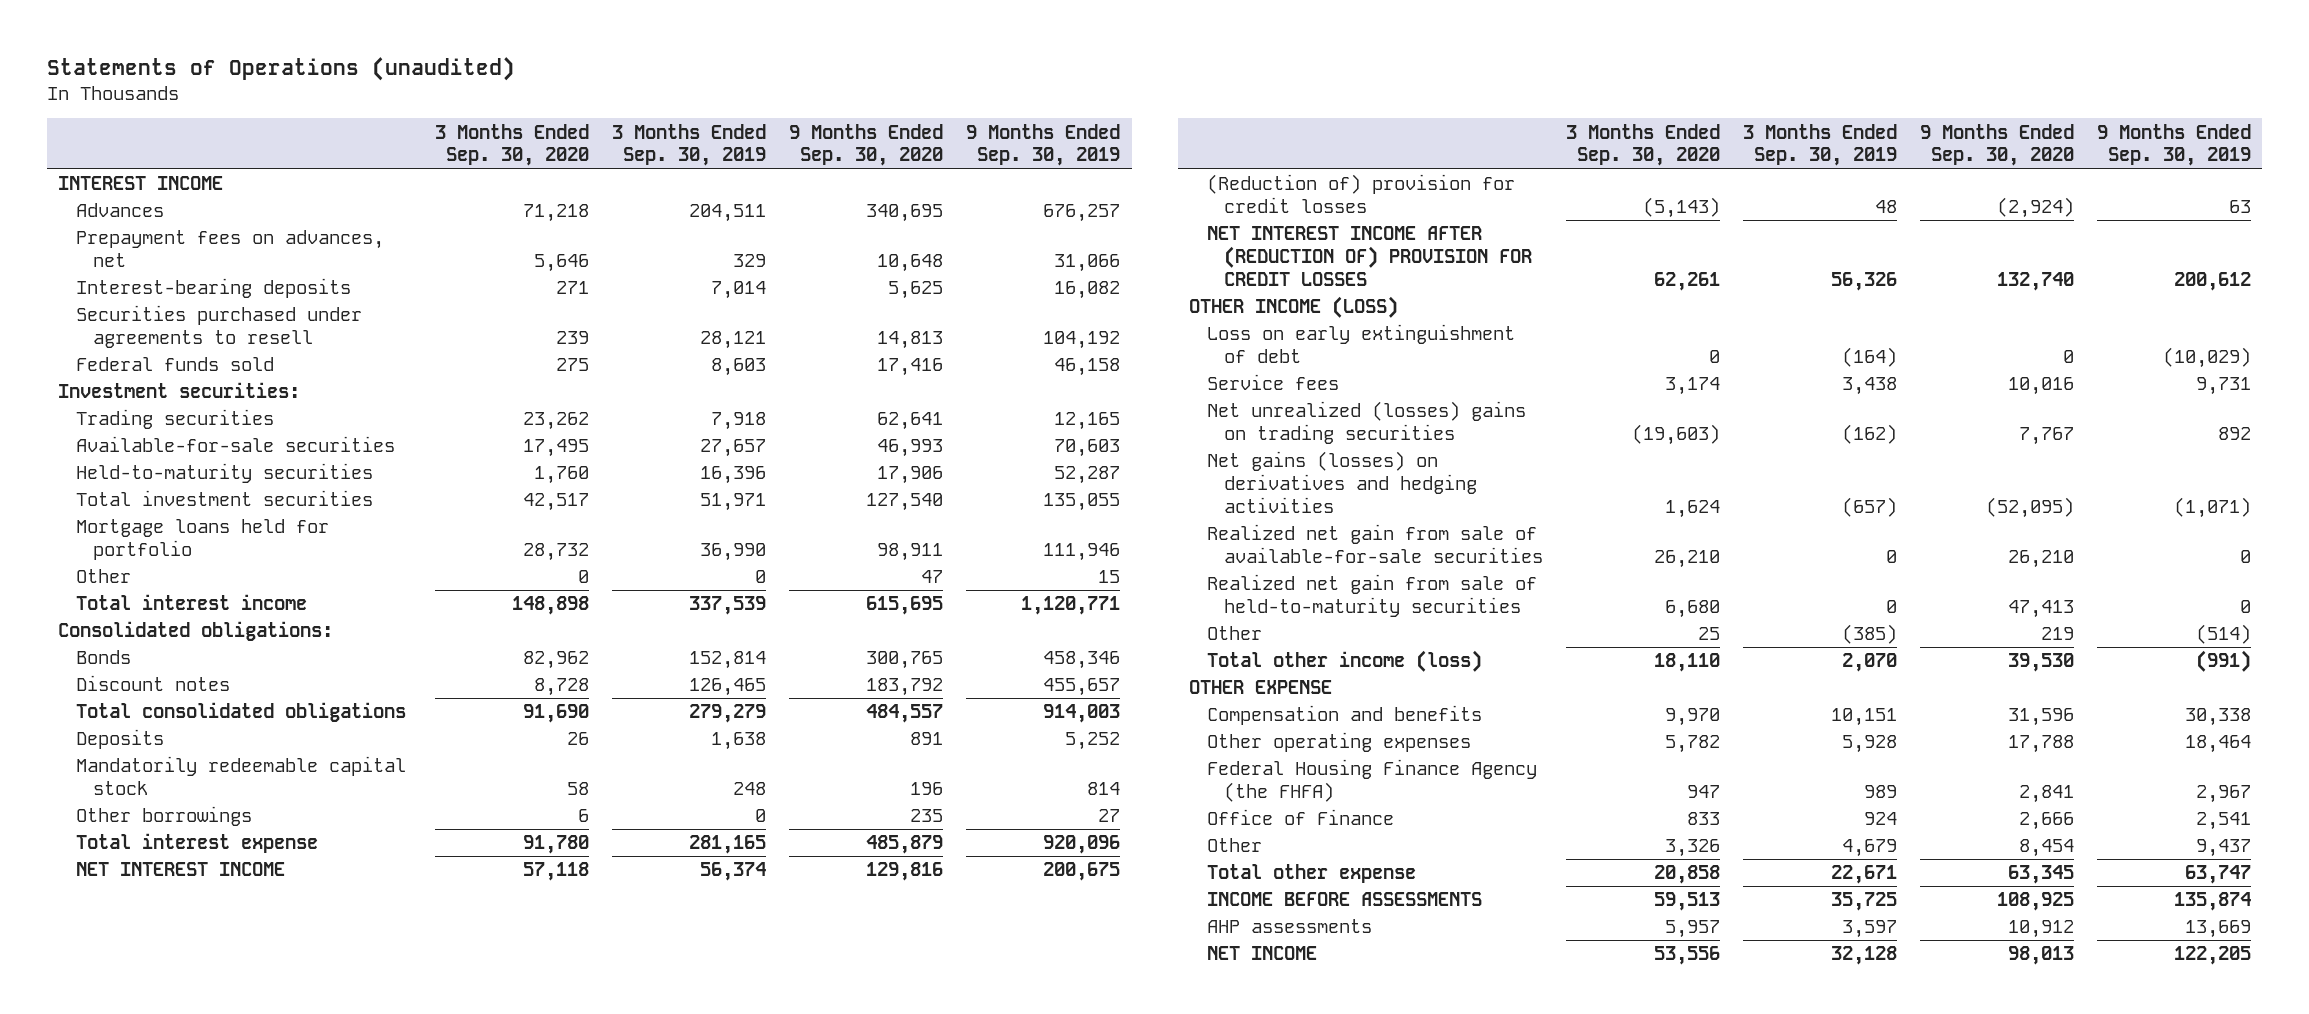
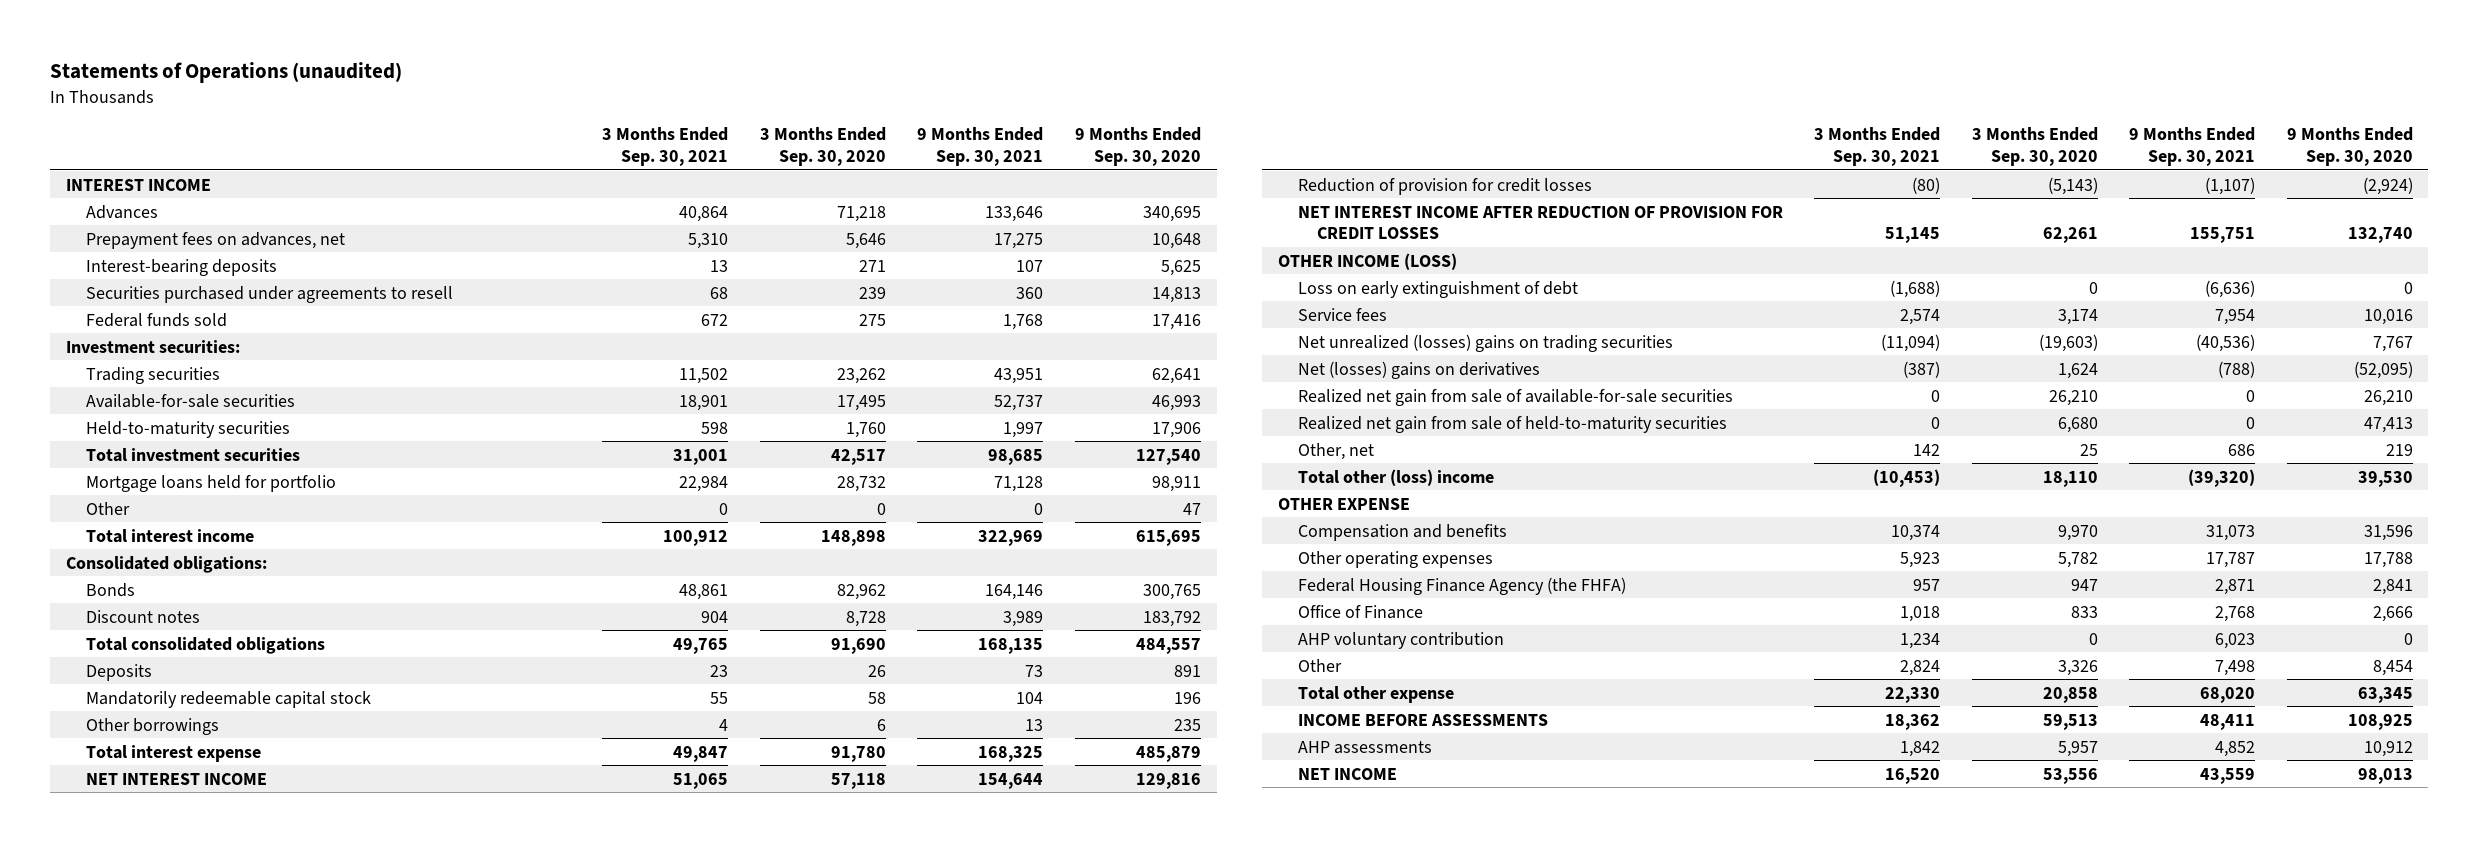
[612,123,767,167] 3 Months Ended Sep. 30, 2019 -> none
[966,123,1121,167] 9 Months Ended Sep. 30, 2019 -> none
none -> [602,127,729,167] 3 Months Ended Sep. 30, 2021
none -> [917,127,1044,167] 9 Months Ended Sep. 30, 2021
[1206,174,1515,213] (Reduction of) provision for credit losses -> [1297,177,1592,195] Reduction of provision for credit losses
[1206,226,1533,286] NET INTEREST INCOME AFTER (REDUCTION OF) PROVISION FOR CREDIT LOSSES -> [1297,205,1783,240] NET INTEREST INCOME AFTER REDUCTION OF PROVISION FOR CREDIT LOSSES
[1206,451,1478,513] Net gains (losses) on derivatives and hedging activities -> [1297,360,1540,379] Net (losses) gains on derivatives
[1206,626,1262,641] Other -> [1297,442,1374,460] Other, net
[1206,650,1482,673] Total other income (loss) -> [1297,468,1494,486] Total other (loss) income
none -> [1297,631,1504,649] AHP voluntary contribution

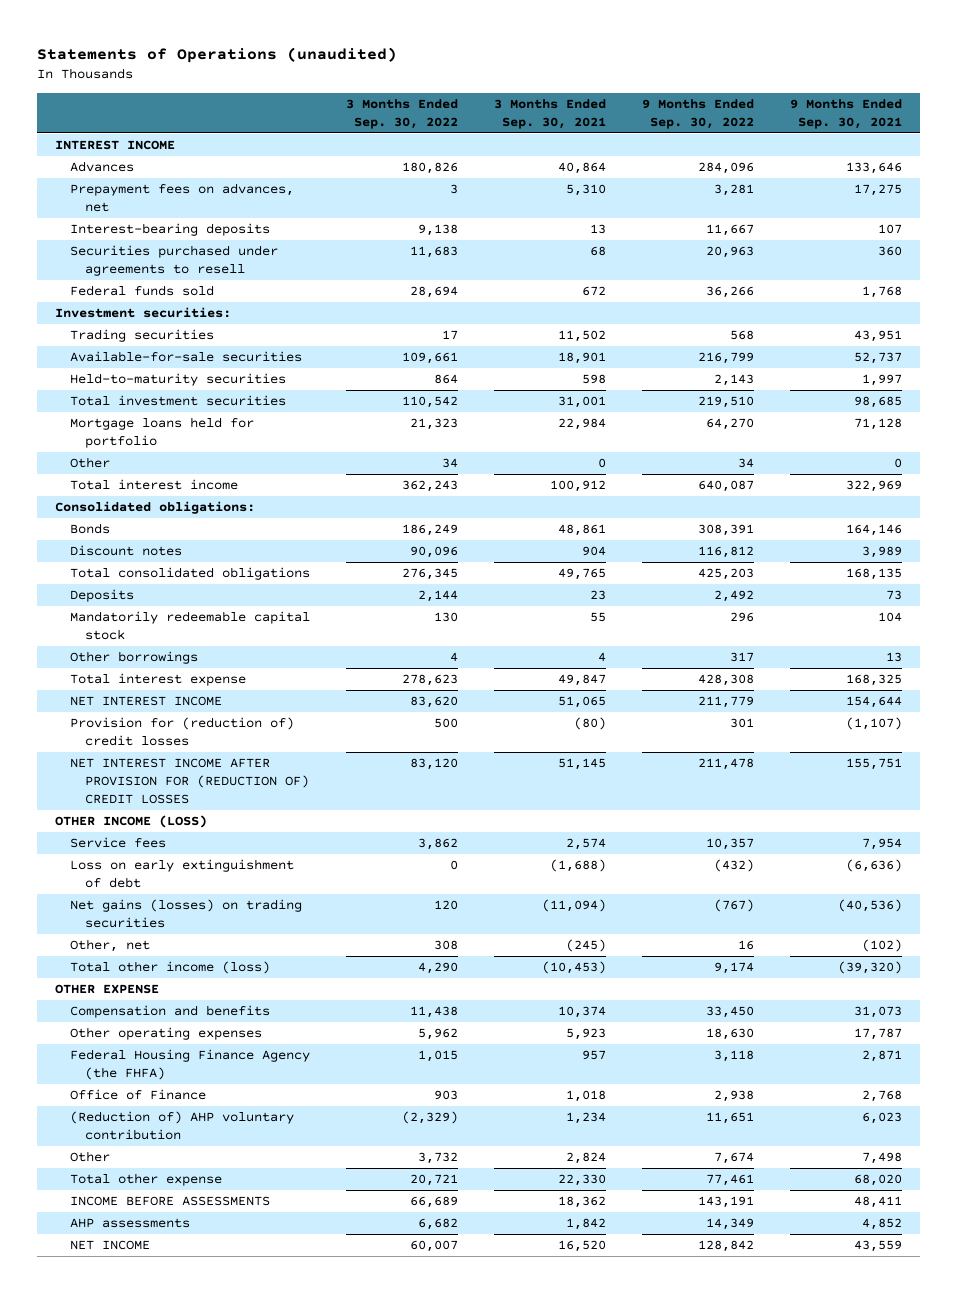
[759,127,886,167] 3 Months Ended Sep. 30, 2020 -> none
[1074,127,1201,167] 9 Months Ended Sep. 30, 2020 -> none
none -> [345,98,458,129] 3 Months Ended Sep. 30, 2022
none -> [641,98,754,129] 9 Months Ended Sep. 30, 2022
[1297,177,1592,195] Reduction of provision for credit losses -> [69,717,294,747] Provision for (reduction of) credit losses
[1297,205,1783,240] NET INTEREST INCOME AFTER REDUCTION OF PROVISION FOR CREDIT LOSSES -> [69,758,309,805] NET INTEREST INCOME AFTER PROVISION FOR (REDUCTION OF) CREDIT LOSSES
[1297,360,1540,379] Net (losses) gains on derivatives -> none
[1297,388,1733,406] Realized net gain from sale of available-for-sale securities -> none
[1297,415,1727,433] Realized net gain from sale of held-to-maturity securities -> none
[1297,280,1578,298] Loss on early extinguishment of debt -> [69,859,294,889] Loss on early extinguishment of debt
[1297,333,1673,352] Net unrealized (losses) gains on trading securities -> [69,899,302,929] Net gains (losses) on trading securities
[1913,443,1941,456] 142 -> [565,939,606,953] (245)
[2228,443,2256,456] 686 -> [861,939,902,953] (102)
[1297,468,1494,486] Total other (loss) income -> [69,961,270,975] Total other income (loss)
[1297,631,1504,649] AHP voluntary contribution -> [69,1111,294,1141] (Reduction of) AHP voluntary contribution

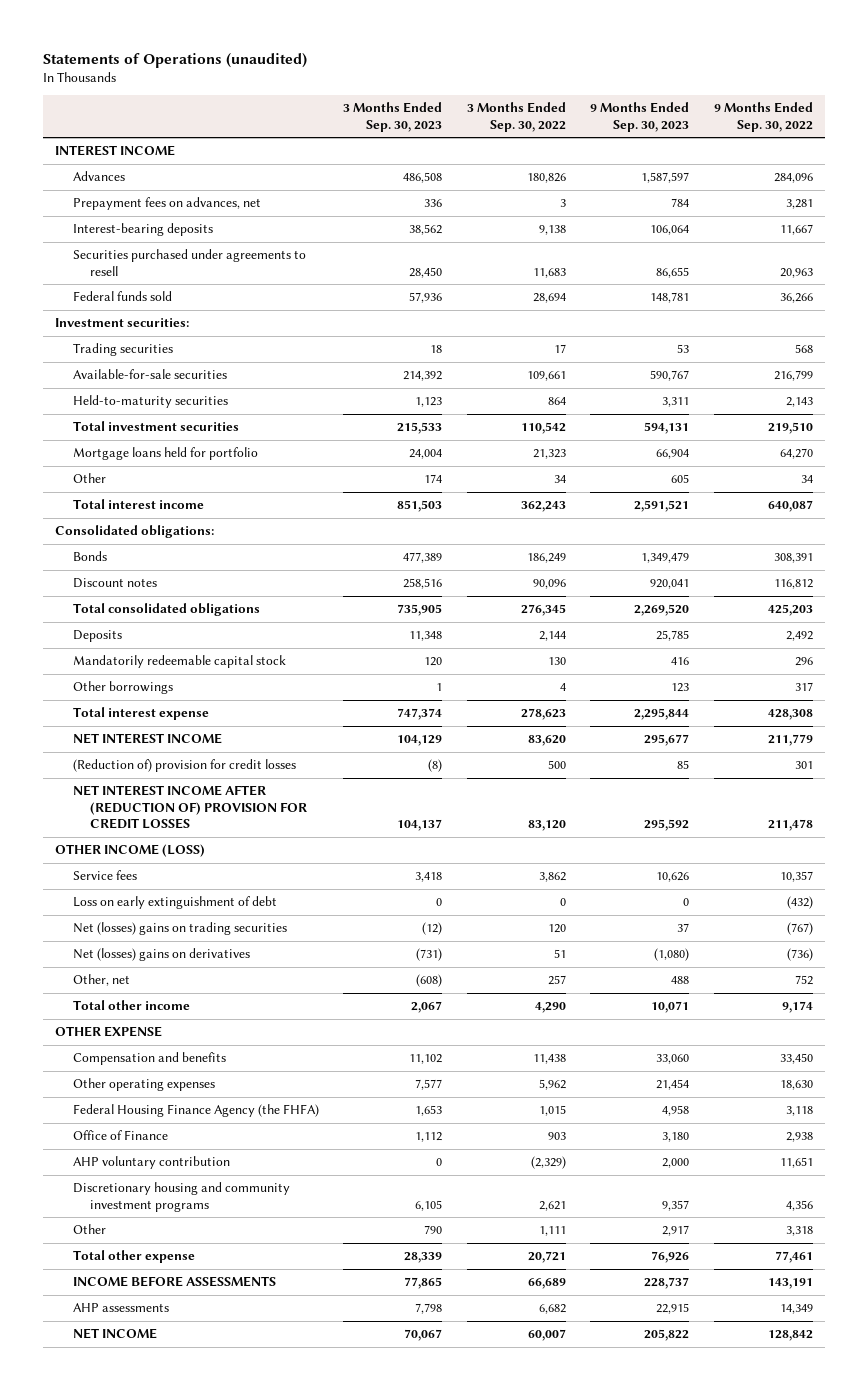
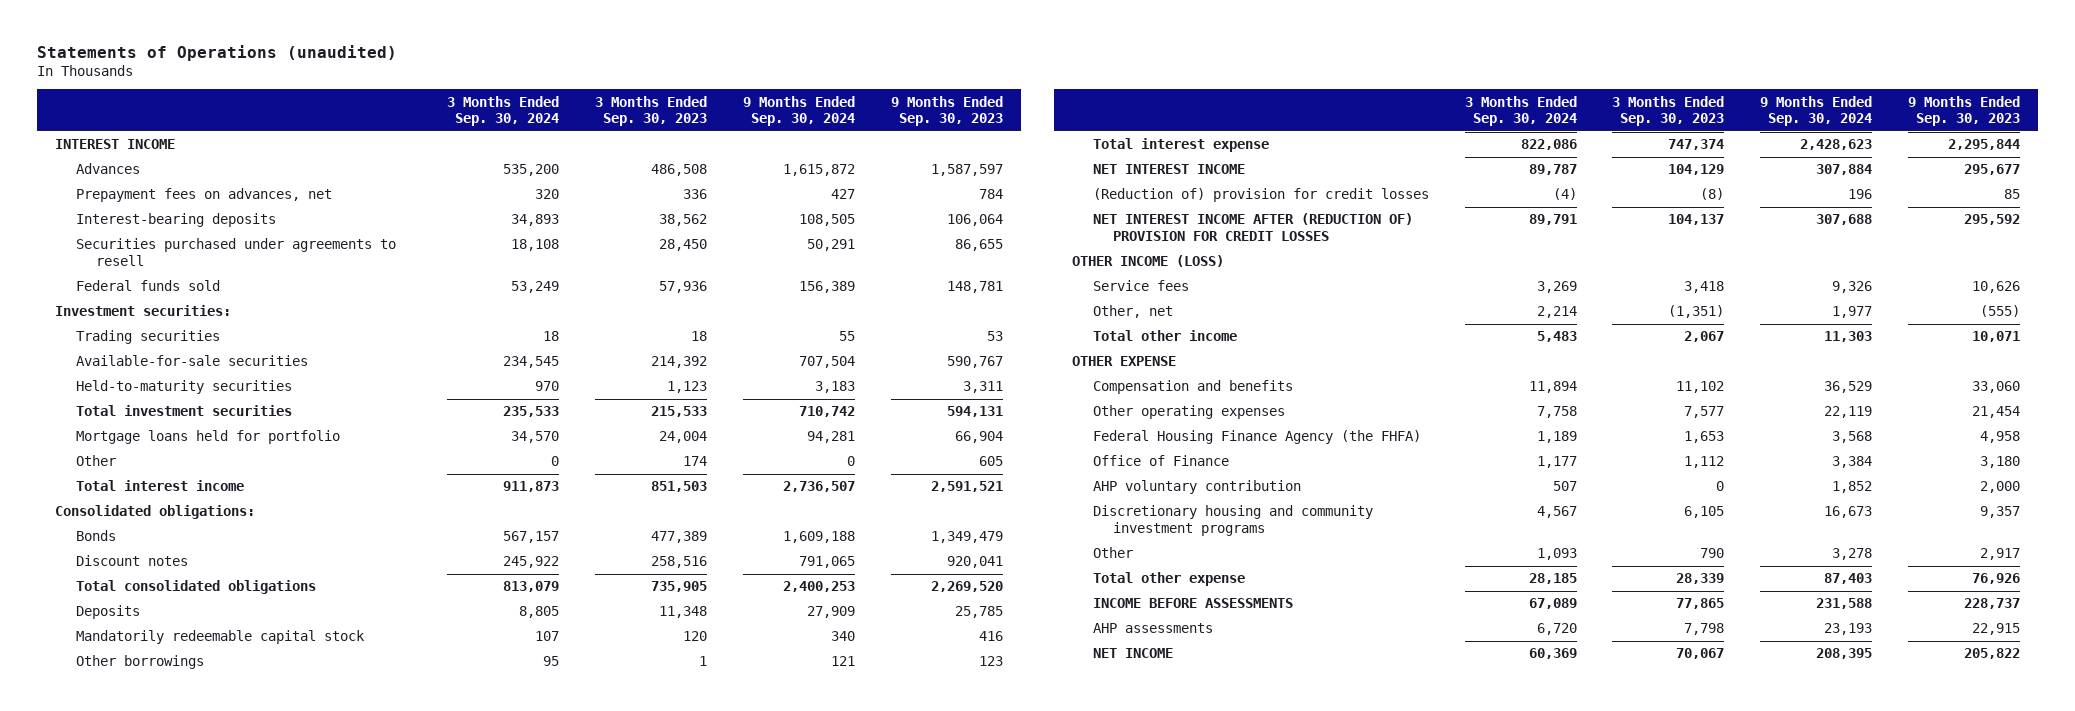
[466,102,566,132] 3 Months Ended Sep. 30, 2022 -> none
[713,102,813,132] 9 Months Ended Sep. 30, 2022 -> none
none -> [447,95,560,127] 3 Months Ended Sep. 30, 2024
none -> [742,95,855,127] 9 Months Ended Sep. 30, 2024
[72,896,277,910] Loss on early extinguishment of debt -> none
[72,922,287,936] Net (losses) gains on trading securities -> none
[72,948,250,962] Net (losses) gains on derivatives -> none
[416,974,443,988] (608) -> [1668,305,1725,319] (1,351)
[671,976,690,985] 488 -> [1979,305,2020,318] (555)

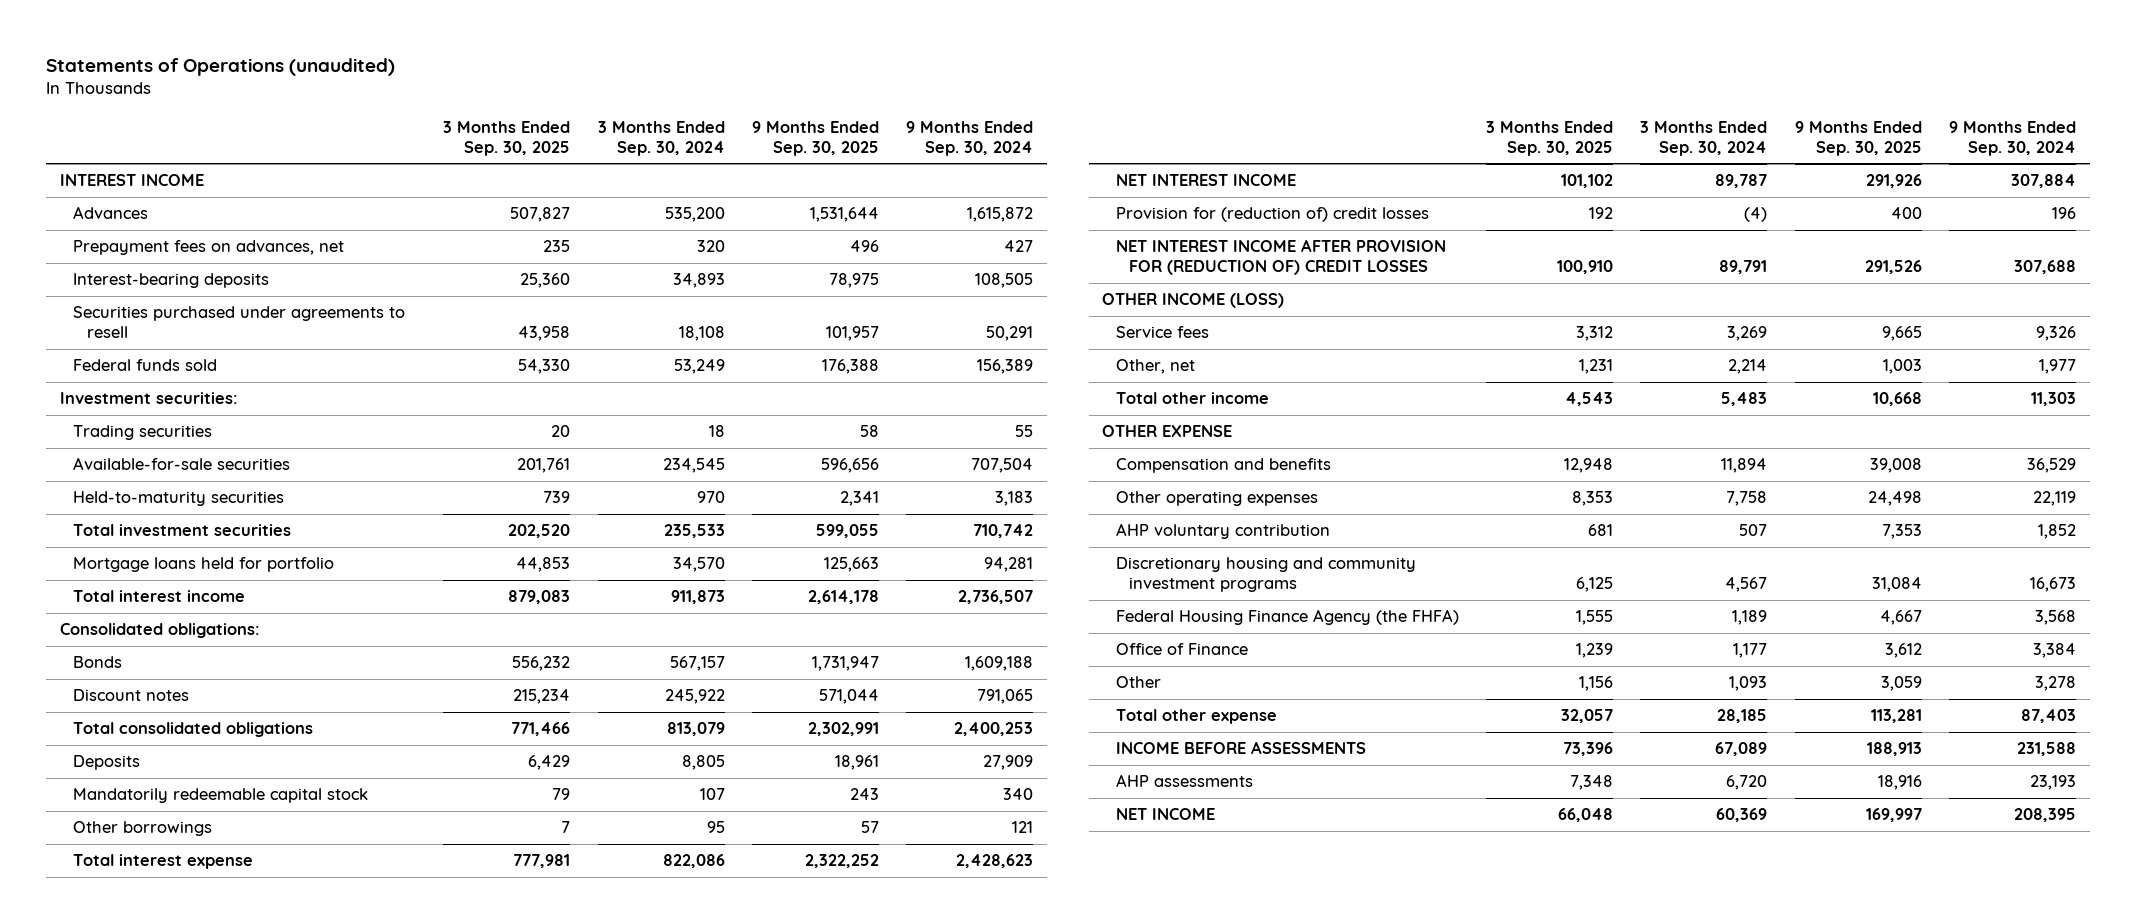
[595,95,708,127] 3 Months Ended Sep. 30, 2023 -> none
[890,95,1003,127] 9 Months Ended Sep. 30, 2023 -> none
none -> [443,120,571,156] 3 Months Ended Sep. 30, 2025
none -> [752,120,880,156] 9 Months Ended Sep. 30, 2025
[75,455,116,467] Other -> none
[1092,188,1429,203] (Reduction of) provision for credit losses -> [1115,207,1429,223] Provision for (reduction of) credit losses
[1092,213,1413,241] NET INTEREST INCOME AFTER (REDUCTION OF) PROVISION FOR CREDIT LOSSES -> [1115,239,1446,276] NET INTEREST INCOME AFTER PROVISION FOR (REDUCTION OF) CREDIT LOSSES
[1092,430,1421,445] Federal Housing Finance Agency (the FHFA) -> [1115,609,1459,626] Federal Housing Finance Agency (the FHFA)
[1092,455,1229,467] Office of Finance -> [1115,643,1248,656] Office of Finance

